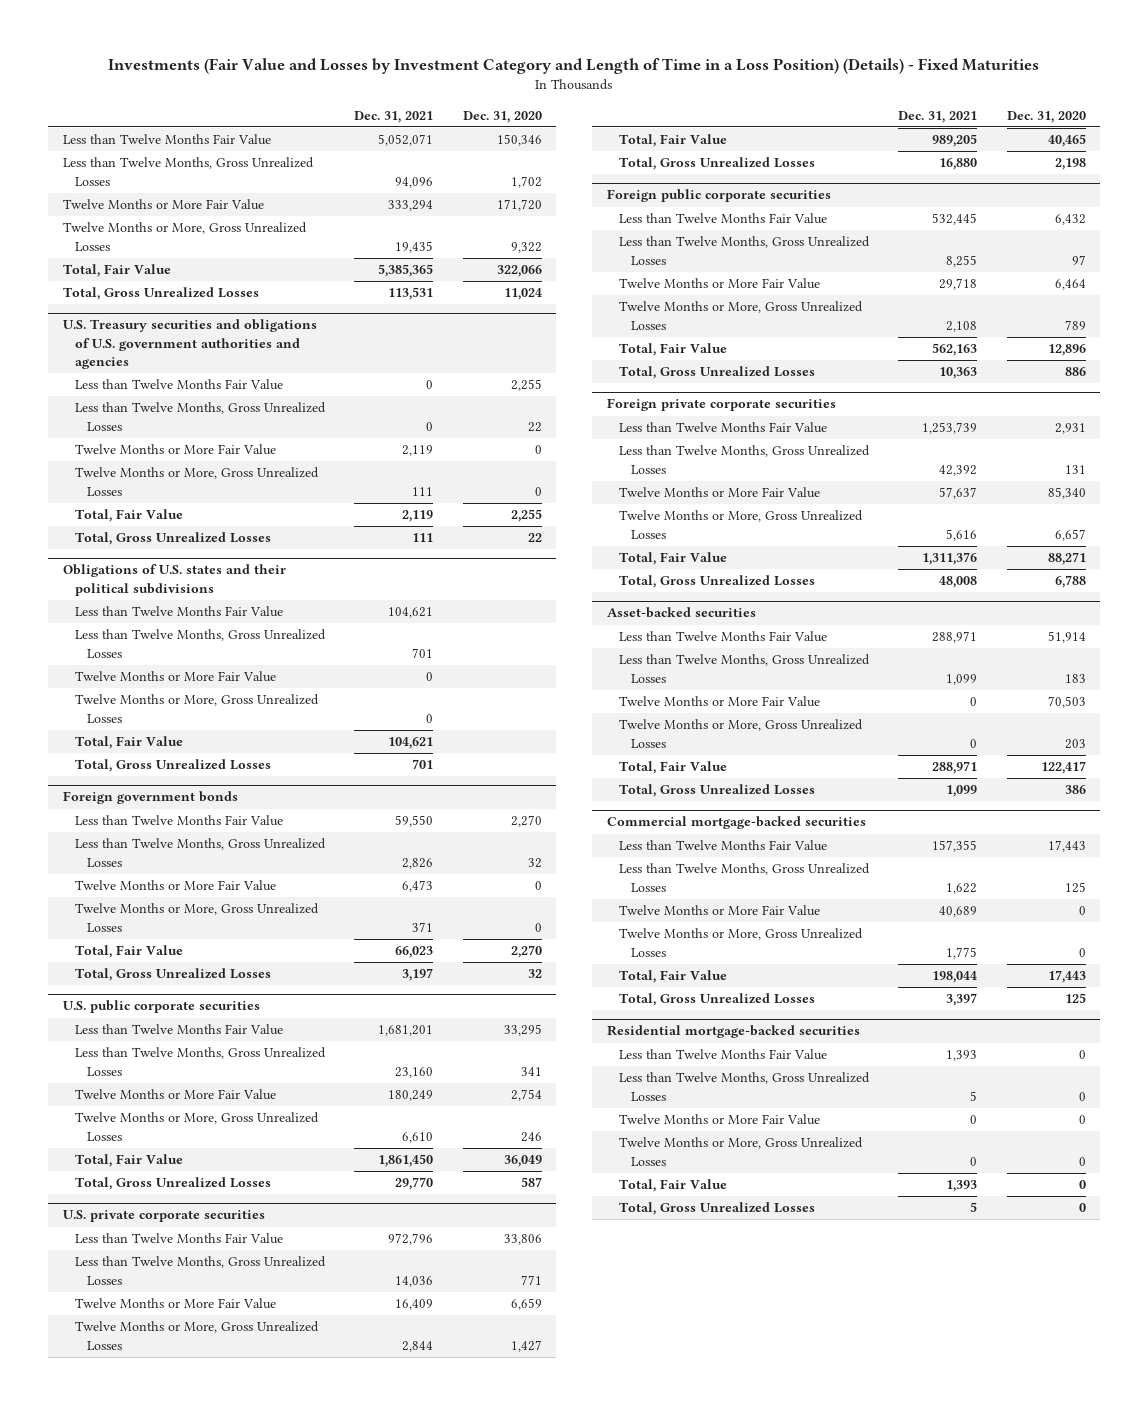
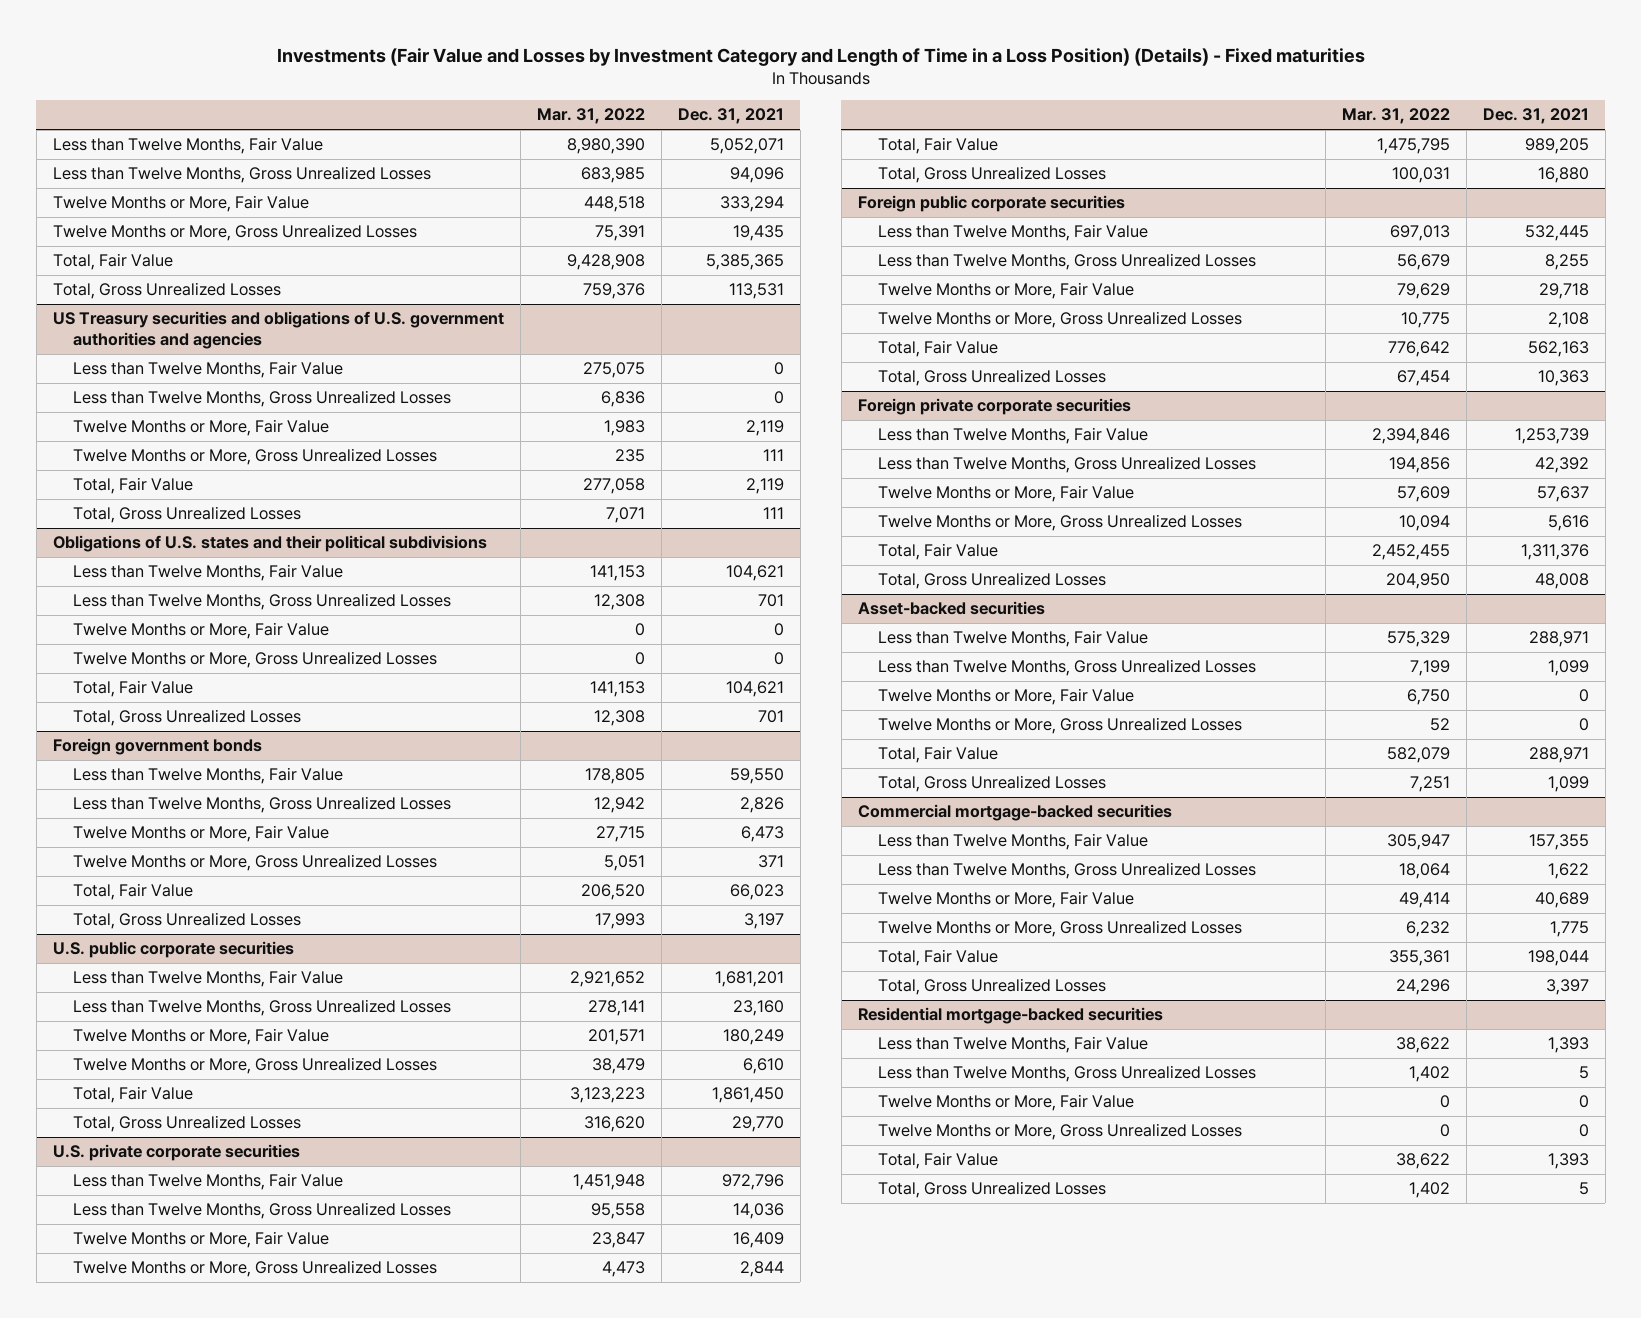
[108,58,1040,75] Investments (Fair Value and Losses by Investment Category and Length of Time in a Loss Position) (Details) - Fixed Maturities -> [276,47,1365,66] Investments (Fair Value and Losses by Investment Category and Length of Time in a Loss Position) (Details) - Fixed maturities
[462,110,542,123] Dec. 31, 2020 -> none
none -> [536,108,645,125] Mar. 31, 2022
[62,134,271,146] Less than Twelve Months Fair Value -> [52,137,323,155] Less than Twelve Months, Fair Value
[62,199,264,211] Twelve Months or More Fair Value -> [52,195,309,213] Twelve Months or More, Fair Value
[62,319,317,370] U.S. Treasury securities and obligations of U.S. government authorities and agencies -> [52,311,504,349] US Treasury securities and obligations of U.S. government authorities and agencies
[75,379,284,391] Less than Twelve Months Fair Value -> [72,361,343,379] Less than Twelve Months, Fair Value
[75,444,277,456] Twelve Months or More Fair Value -> [72,419,329,437] Twelve Months or More, Fair Value
[75,606,284,618] Less than Twelve Months Fair Value -> [72,564,343,582] Less than Twelve Months, Fair Value
[75,671,277,683] Twelve Months or More Fair Value -> [72,622,329,640] Twelve Months or More, Fair Value
[75,815,284,827] Less than Twelve Months Fair Value -> [72,767,343,785] Less than Twelve Months, Fair Value
[75,880,277,892] Twelve Months or More Fair Value -> [72,825,329,843] Twelve Months or More, Fair Value
[75,1024,284,1036] Less than Twelve Months Fair Value -> [72,970,343,988] Less than Twelve Months, Fair Value
[75,1089,277,1101] Twelve Months or More Fair Value -> [72,1028,329,1046] Twelve Months or More, Fair Value
[75,1233,284,1245] Less than Twelve Months Fair Value -> [72,1173,343,1191] Less than Twelve Months, Fair Value
[75,1298,277,1310] Twelve Months or More Fair Value -> [72,1231,329,1249] Twelve Months or More, Fair Value
[618,213,827,225] Less than Twelve Months Fair Value -> [877,224,1148,242] Less than Twelve Months, Fair Value
[618,278,820,290] Twelve Months or More Fair Value -> [877,282,1134,300] Twelve Months or More, Fair Value
[618,422,827,434] Less than Twelve Months Fair Value -> [877,427,1148,445] Less than Twelve Months, Fair Value
[618,487,820,499] Twelve Months or More Fair Value -> [877,485,1134,503] Twelve Months or More, Fair Value
[618,631,827,643] Less than Twelve Months Fair Value -> [877,630,1148,648] Less than Twelve Months, Fair Value
[618,696,820,708] Twelve Months or More Fair Value -> [877,688,1134,706] Twelve Months or More, Fair Value
[618,840,827,852] Less than Twelve Months Fair Value -> [877,833,1148,851] Less than Twelve Months, Fair Value
[618,905,820,917] Twelve Months or More Fair Value -> [877,891,1134,909] Twelve Months or More, Fair Value
[618,1049,827,1061] Less than Twelve Months Fair Value -> [877,1036,1148,1054] Less than Twelve Months, Fair Value
[618,1114,820,1126] Twelve Months or More Fair Value -> [877,1094,1134,1112] Twelve Months or More, Fair Value

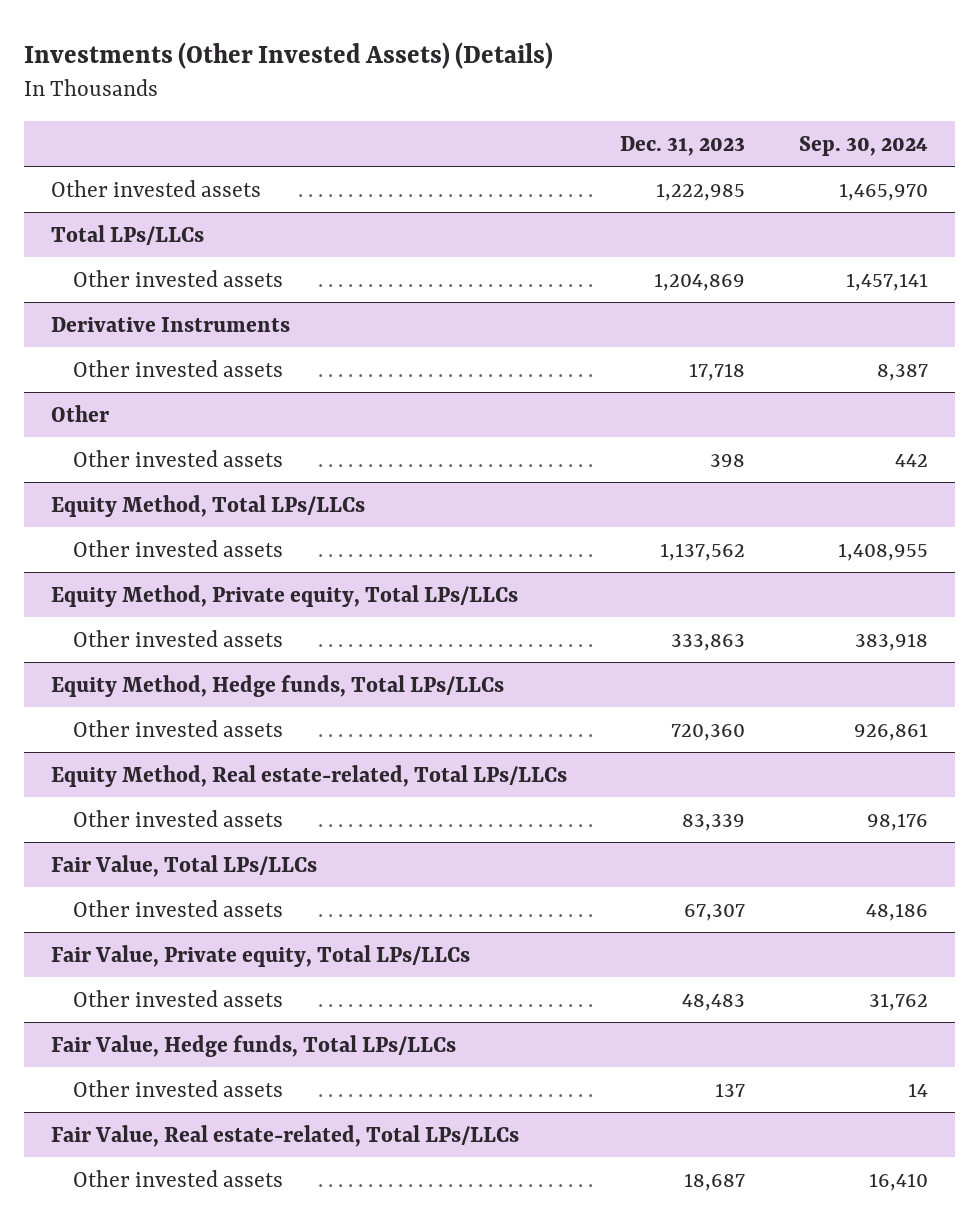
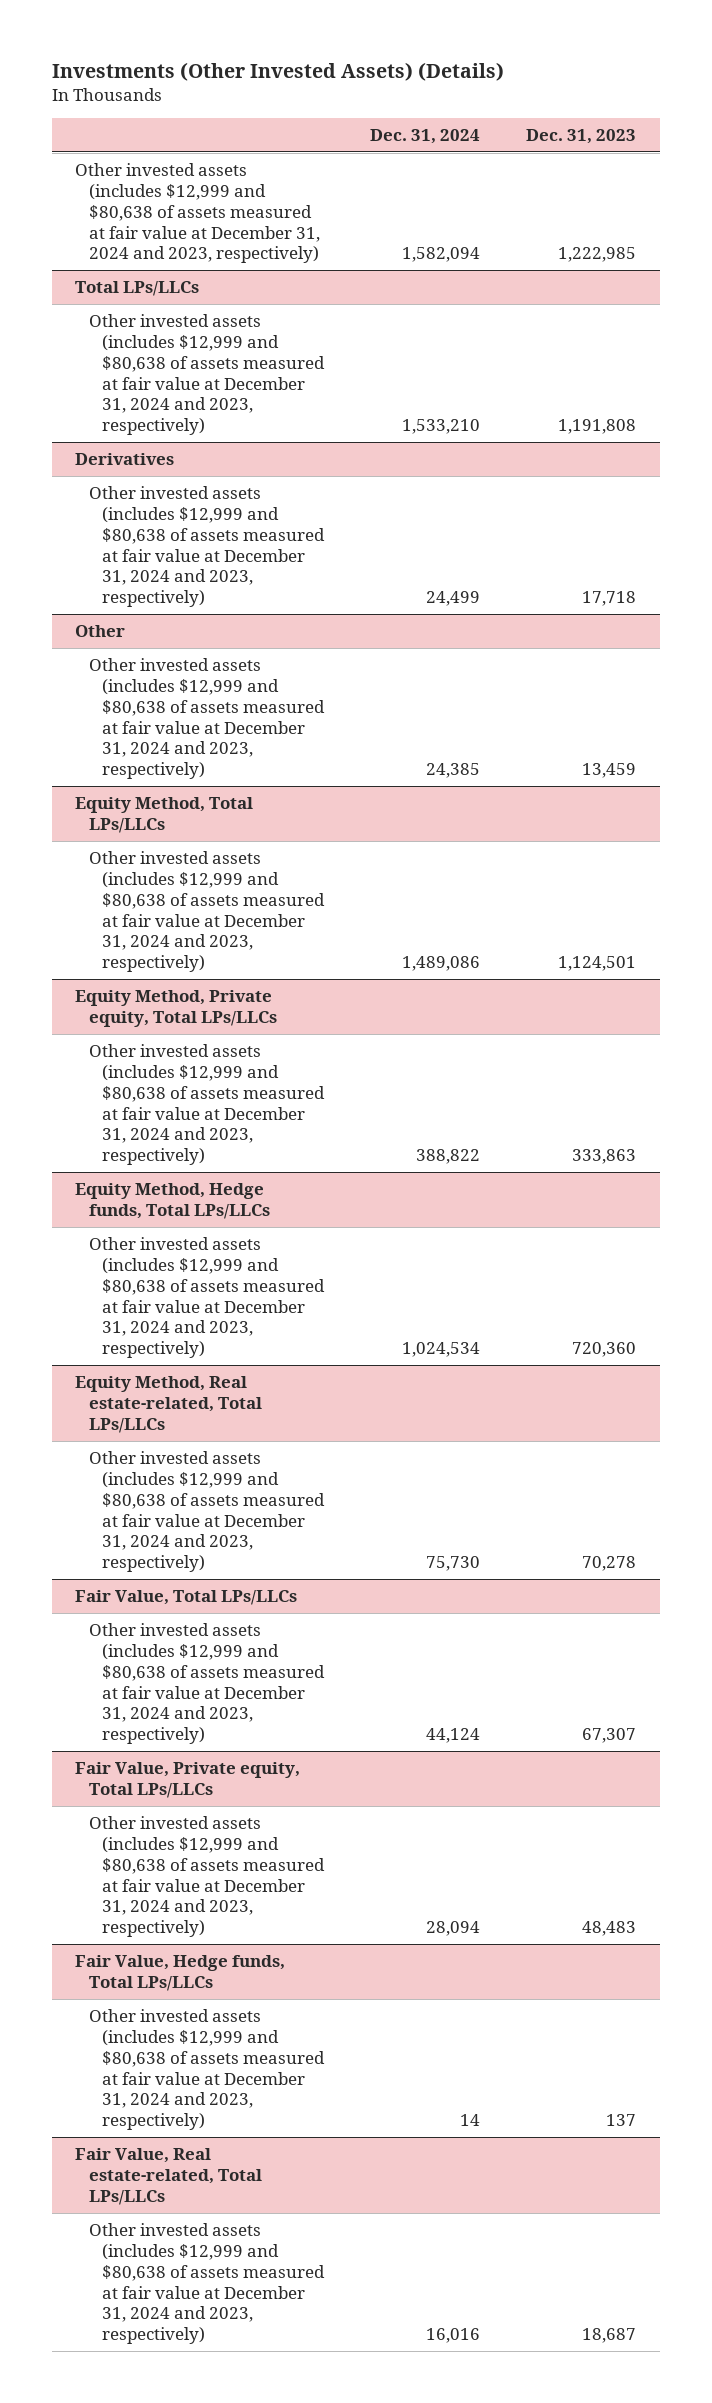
[798,135,928,156] Sep. 30, 2024 -> none
none -> [370,128,481,144] Dec. 31, 2024
[50,179,261,197] Other invested assets -> [75,163,320,264] Other invested assets (includes $12,999 and $80,638 of assets measured at fair value at December 31, 2024 and 2023, respectively)
[72,269,283,287] Other invested assets -> none
none -> [88,314,325,436] Other invested assets (includes $12,999 and $80,638 of assets measured at fair value at December 31, 2024 and 2023, respectively)
[50,316,290,332] Derivative Instruments -> [75,453,175,466] Derivatives
[72,359,283,377] Other invested assets -> [88,486,325,608] Other invested assets (includes $12,999 and $80,638 of assets measured at fair value at December 31, 2024 and 2023, respectively)
[72,449,283,467] Other invested assets -> none
none -> [88,658,325,780] Other invested assets (includes $12,999 and $80,638 of assets measured at fair value at December 31, 2024 and 2023, respectively)
[72,539,283,557] Other invested assets -> none
none -> [88,851,325,973] Other invested assets (includes $12,999 and $80,638 of assets measured at fair value at December 31, 2024 and 2023, respectively)
[72,629,283,647] Other invested assets -> [88,1044,325,1166] Other invested assets (includes $12,999 and $80,638 of assets measured at fair value at December 31, 2024 and 2023, respectively)
[72,719,283,737] Other invested assets -> [88,1237,325,1359] Other invested assets (includes $12,999 and $80,638 of assets measured at fair value at December 31, 2024 and 2023, respectively)
[72,809,283,827] Other invested assets -> none
none -> [88,1451,325,1573] Other invested assets (includes $12,999 and $80,638 of assets measured at fair value at December 31, 2024 and 2023, respectively)
[72,899,283,917] Other invested assets -> [88,1623,325,1745] Other invested assets (includes $12,999 and $80,638 of assets measured at fair value at December 31, 2024 and 2023, respectively)
[72,989,283,1007] Other invested assets -> [88,1816,325,1938] Other invested assets (includes $12,999 and $80,638 of assets measured at fair value at December 31, 2024 and 2023, respectively)
[72,1079,283,1097] Other invested assets -> [88,2009,325,2131] Other invested assets (includes $12,999 and $80,638 of assets measured at fair value at December 31, 2024 and 2023, respectively)
[72,1169,283,1187] Other invested assets -> [88,2223,325,2345] Other invested assets (includes $12,999 and $80,638 of assets measured at fair value at December 31, 2024 and 2023, respectively)

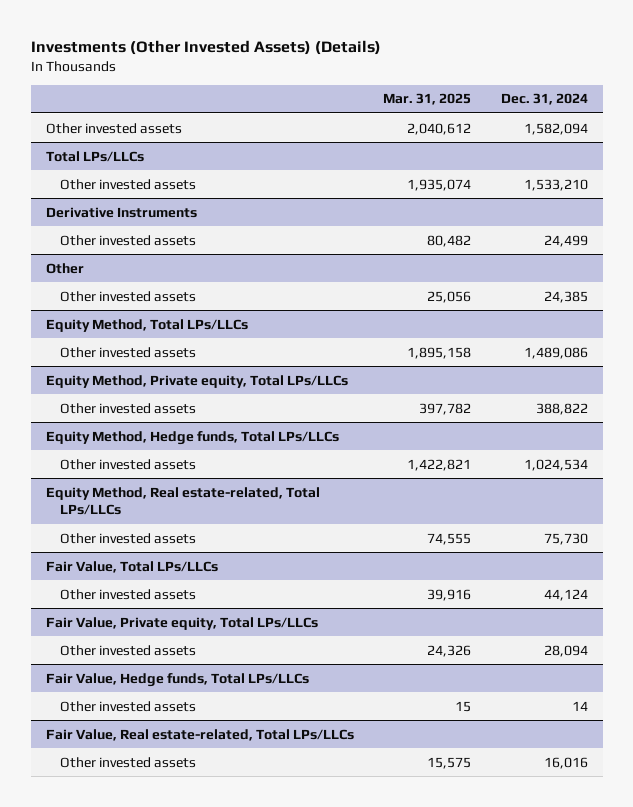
[526,128,637,144] Dec. 31, 2023 -> none
none -> [383,93,472,106] Mar. 31, 2025
[75,163,320,264] Other invested assets (includes $12,999 and $80,638 of assets measured at fair value at December 31, 2024 and 2023, respectively) -> [45,122,182,134] Other invested assets
[88,314,325,436] Other invested assets (includes $12,999 and $80,638 of assets measured at fair value at December 31, 2024 and 2023, respectively) -> [59,178,196,190] Other invested assets
[75,453,175,466] Derivatives -> [45,206,197,218] Derivative Instruments
[88,486,325,608] Other invested assets (includes $12,999 and $80,638 of assets measured at fair value at December 31, 2024 and 2023, respectively) -> [59,234,196,246] Other invested assets
[88,658,325,780] Other invested assets (includes $12,999 and $80,638 of assets measured at fair value at December 31, 2024 and 2023, respectively) -> [59,290,196,302] Other invested assets
[88,851,325,973] Other invested assets (includes $12,999 and $80,638 of assets measured at fair value at December 31, 2024 and 2023, respectively) -> [59,346,196,358] Other invested assets
[88,1044,325,1166] Other invested assets (includes $12,999 and $80,638 of assets measured at fair value at December 31, 2024 and 2023, respectively) -> [59,402,196,414] Other invested assets
[88,1237,325,1359] Other invested assets (includes $12,999 and $80,638 of assets measured at fair value at December 31, 2024 and 2023, respectively) -> [59,458,196,470] Other invested assets
[88,1451,325,1573] Other invested assets (includes $12,999 and $80,638 of assets measured at fair value at December 31, 2024 and 2023, respectively) -> [59,532,196,544] Other invested assets
[88,1623,325,1745] Other invested assets (includes $12,999 and $80,638 of assets measured at fair value at December 31, 2024 and 2023, respectively) -> [59,588,196,600] Other invested assets
[88,1816,325,1938] Other invested assets (includes $12,999 and $80,638 of assets measured at fair value at December 31, 2024 and 2023, respectively) -> [59,644,196,656] Other invested assets
[88,2009,325,2131] Other invested assets (includes $12,999 and $80,638 of assets measured at fair value at December 31, 2024 and 2023, respectively) -> [59,700,196,712] Other invested assets
[88,2223,325,2345] Other invested assets (includes $12,999 and $80,638 of assets measured at fair value at December 31, 2024 and 2023, respectively) -> [59,756,196,768] Other invested assets

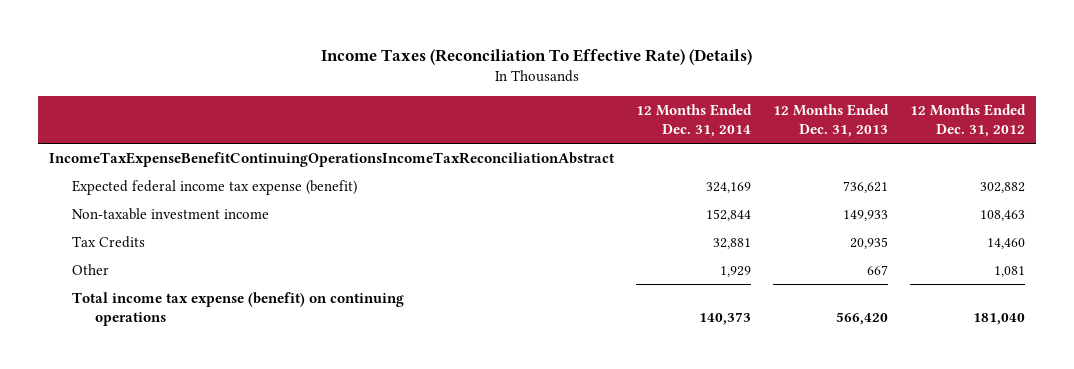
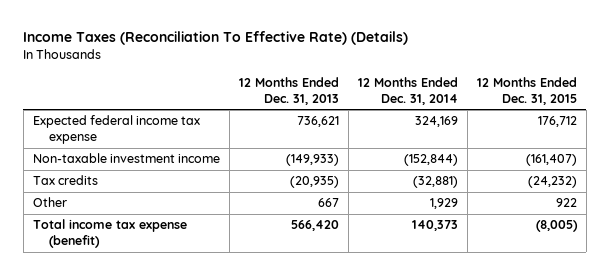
[910,103,1027,137] 12 Months Ended Dec. 31, 2012 -> none
none -> [476,76,577,105] 12 Months Ended Dec. 31, 2015
[48,152,615,168] IncomeTaxExpenseBenefitContinuingOperationsIncomeTaxReconciliationAbstract -> none
[71,180,357,196] Expected federal income tax expense (benefit) -> [32,115,200,145] Expected federal income tax expense
[706,209,752,222] 152,844 -> [403,154,458,167] (152,844)
[843,210,889,222] 149,933 -> [285,154,339,167] (149,933)
[71,236,145,249] Tax Credits -> [32,175,98,186] Tax credits
[713,238,752,250] 32,881 -> [412,176,458,189] (32,881)
[850,237,889,250] 20,935 -> [289,176,339,189] (20,935)
[71,292,404,327] Total income tax expense (benefit) on continuing operations -> [32,219,187,249] Total income tax expense (benefit)

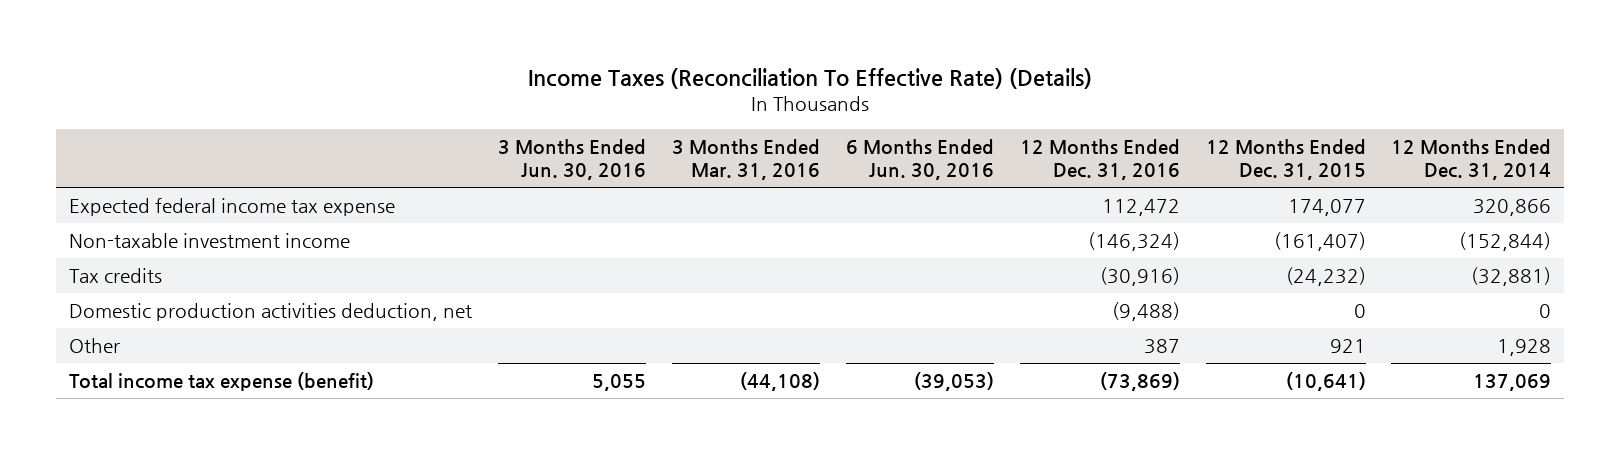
[238,76,339,105] 12 Months Ended Dec. 31, 2013 -> none
none -> [497,139,646,181] 3 Months Ended Jun. 30, 2016
none -> [671,139,820,181] 3 Months Ended Mar. 31, 2016
none -> [845,139,994,181] 6 Months Ended Jun. 30, 2016
none -> [1019,139,1180,181] 12 Months Ended Dec. 31, 2016
[414,116,458,128] 324,169 -> [1473,199,1552,217] 320,866
[537,116,577,128] 176,712 -> [1287,199,1366,217] 174,077
none -> [68,303,472,322] Domestic production activities deduction, net
[429,198,458,210] 1,929 -> [1497,339,1552,357] 1,928
[555,198,577,208] 922 -> [1329,339,1366,354] 921
[411,220,458,232] 140,373 -> [1473,374,1552,392] 137,069
[535,220,578,233] (8,005) -> [1285,372,1366,392] (10,641)

